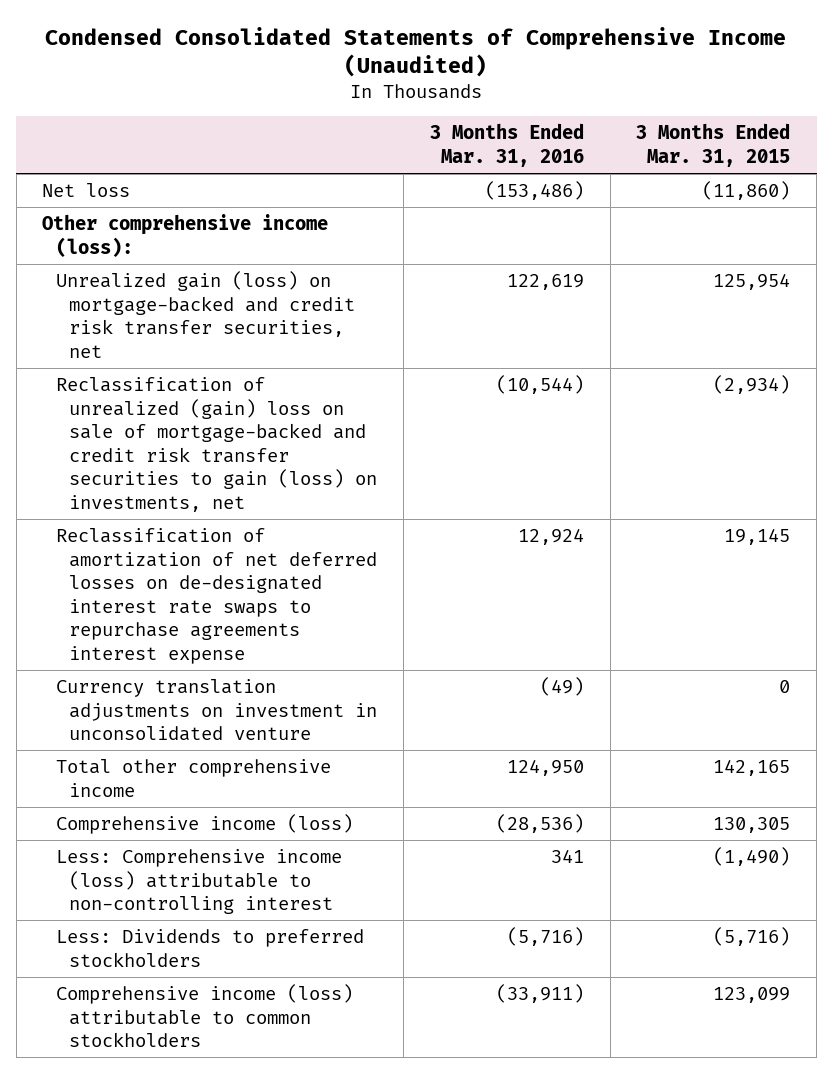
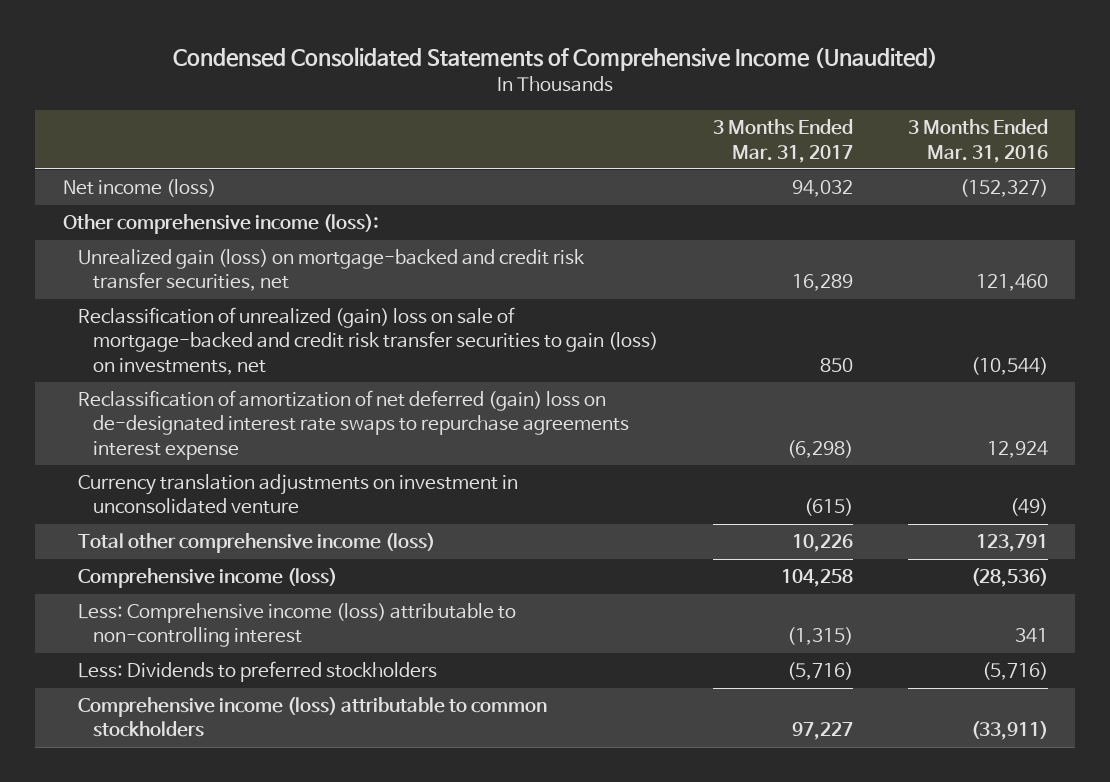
[636,123,791,167] 3 Months Ended Mar. 31, 2015 -> none
none -> [712,119,853,163] 3 Months Ended Mar. 31, 2017
[42,183,131,198] Net loss -> [62,179,216,198] Net income (loss)
[484,181,584,201] (153,486) -> [959,179,1048,198] (152,327)
[506,274,584,291] 122,619 -> [975,274,1048,292] 121,460
[55,528,378,664] Reclassification of amortization of net deferred losses on de-designated interest rate swaps to repurchase agreements interest expense -> [77,390,629,460] Reclassification of amortization of net deferred (gain) loss on de-designated interest rate swaps to repurchase agreements interest expense
[55,759,331,797] Total other comprehensive income -> [77,533,435,554] Total other comprehensive income (loss)
[506,759,584,777] 124,950 -> [975,534,1048,553] 123,791

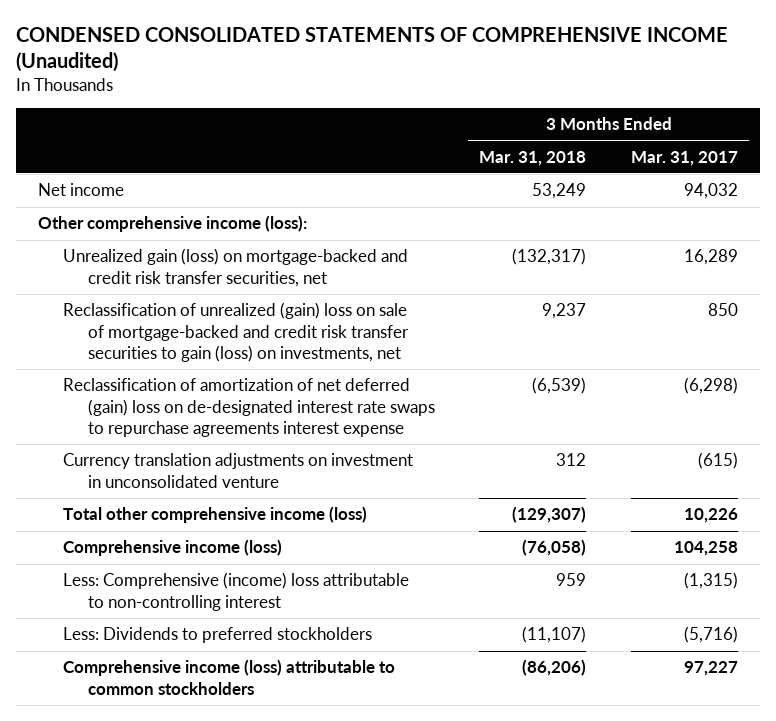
[173,46,939,71] Condensed Consolidated Statements of Comprehensive Income (Unaudited) -> [15,27,728,73] CONDENSED CONSOLIDATED STATEMENTS OF COMPREHENSIVE INCOME (Unaudited)
[907,119,1048,163] 3 Months Ended Mar. 31, 2016 -> none
none -> [479,150,587,166] Mar. 31, 2018
[62,179,216,198] Net income (loss) -> [38,183,125,197] Net income
[77,603,516,648] Less: Comprehensive income (loss) attributable to non-controlling interest -> [63,572,410,611] Less: Comprehensive (income) loss attributable to non-controlling interest

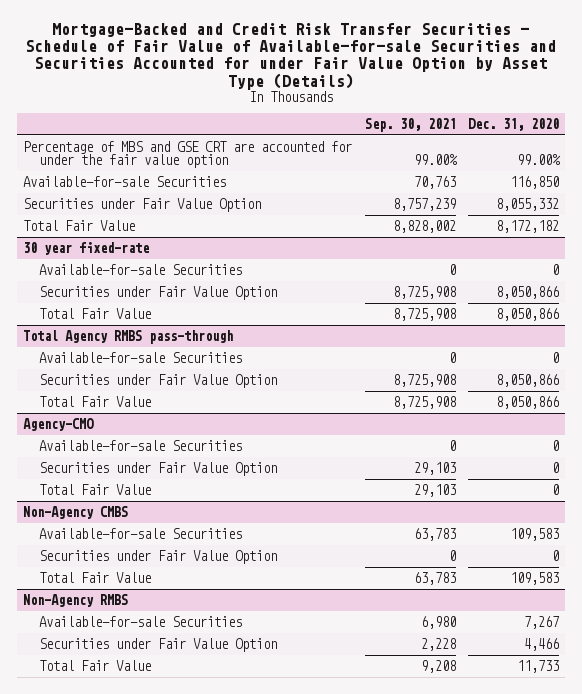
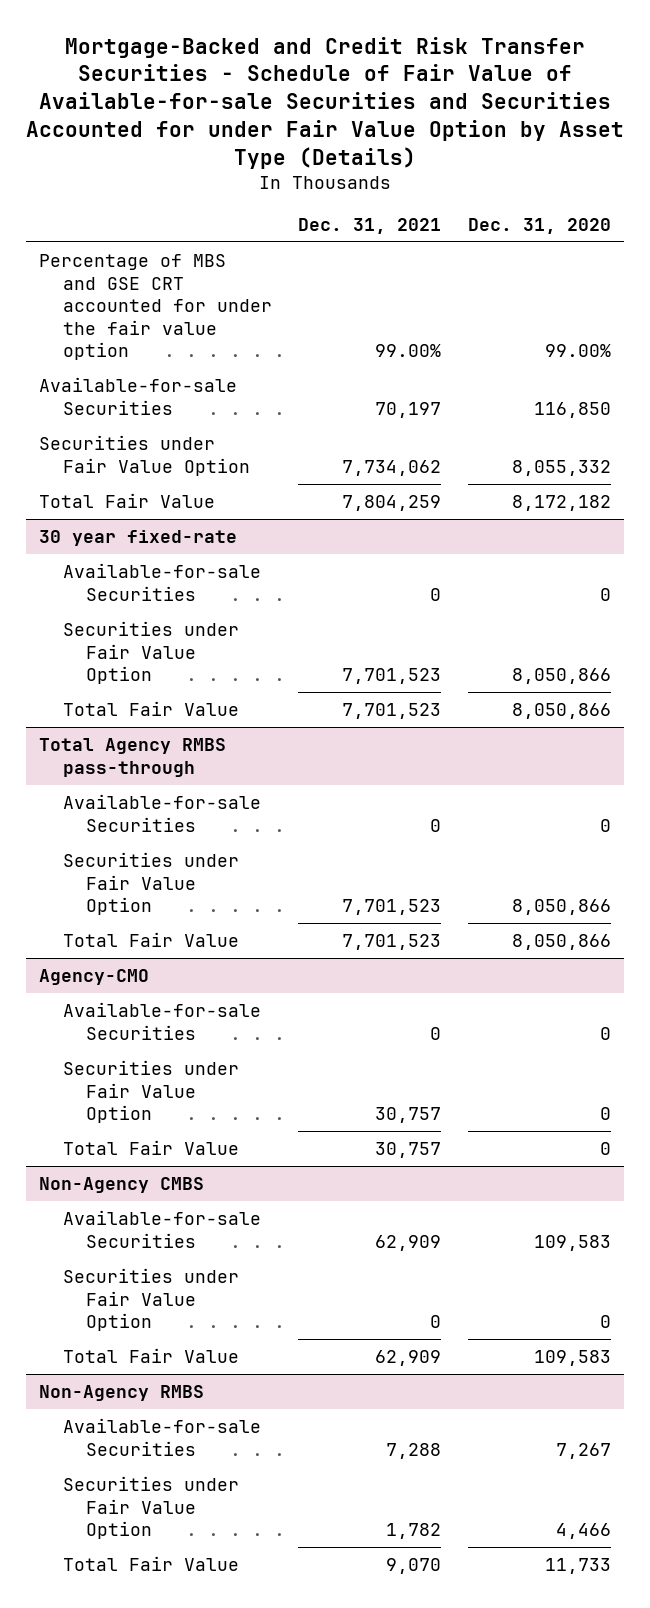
[364,118,456,133] Sep. 30, 2021 -> none
none -> [298,217,442,234] Dec. 31, 2021
[23,141,353,169] Percentage of MBS and GSE CRT are accounted for under the fair value option -> [39,254,272,361] Percentage of MBS and GSE CRT accounted for under the fair value option

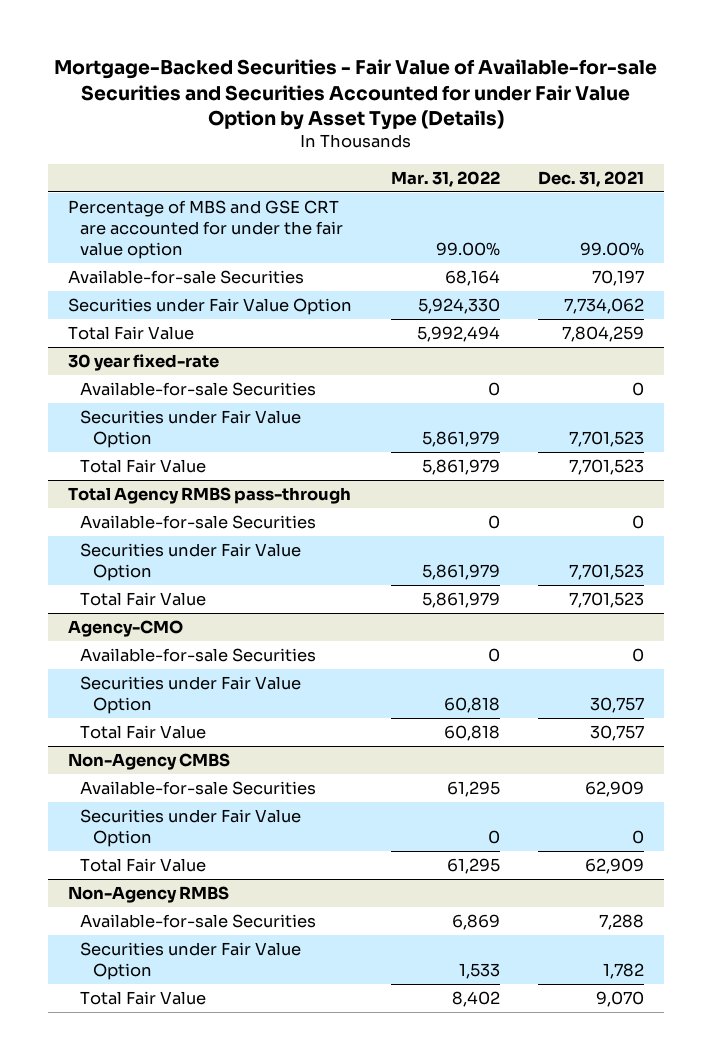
[26,36,625,169] Mortgage-Backed and Credit Risk Transfer Securities - Schedule of Fair Value of Available-for-sale Securities and Securities Accounted for under Fair Value Option by Asset Type (Details) -> [54,58,658,131] Mortgage-Backed Securities - Fair Value of Available-for-sale Securities and Securities Accounted for under Fair Value Option by Asset Type (Details)
[467,217,611,234] Dec. 31, 2020 -> none
none -> [390,170,500,187] Mar. 31, 2022
[39,254,272,361] Percentage of MBS and GSE CRT accounted for under the fair value option -> [67,199,344,259] Percentage of MBS and GSE CRT are accounted for under the fair value option

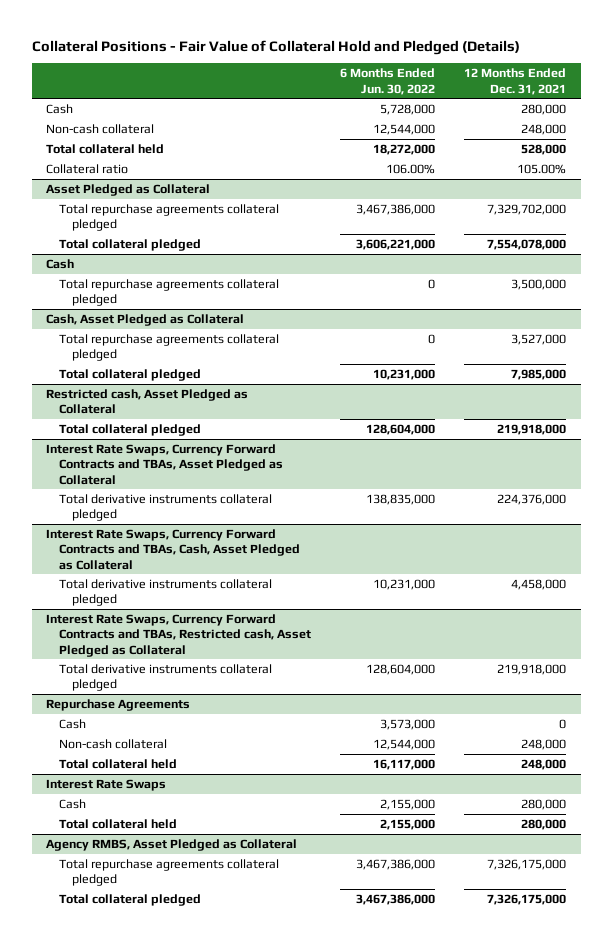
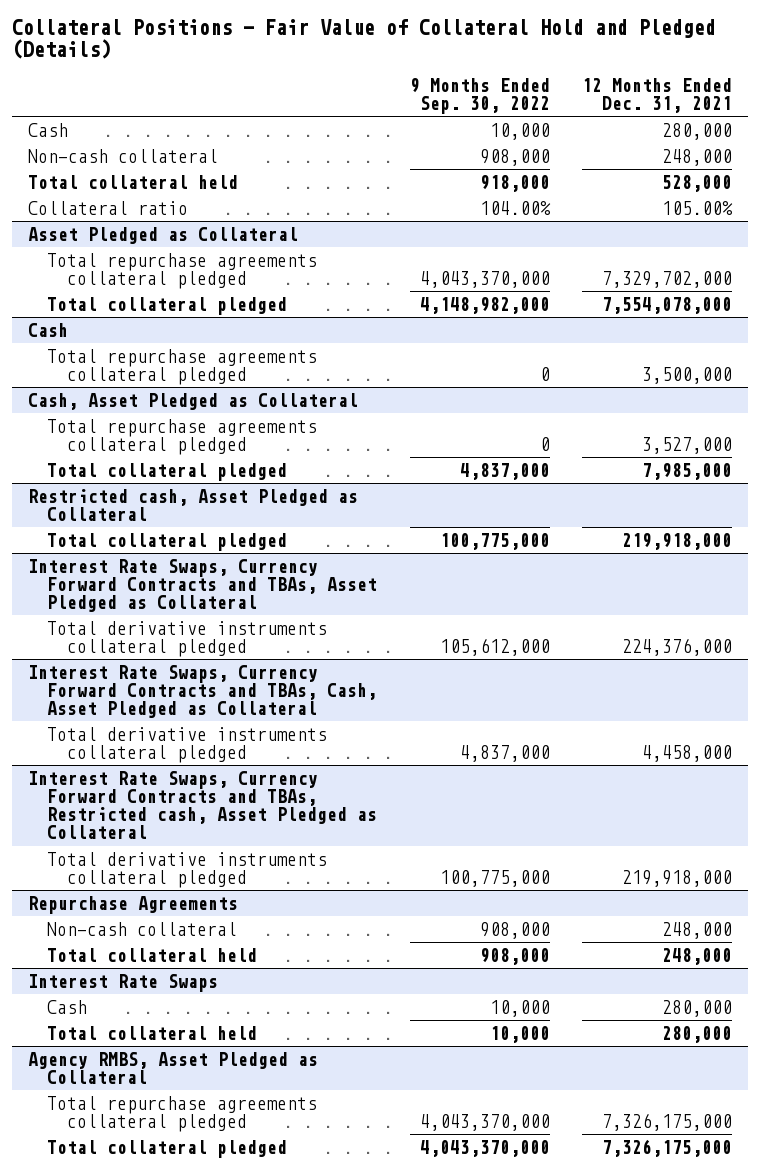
[340,68,436,95] 6 Months Ended Jun. 30, 2022 -> none
none -> [409,77,550,114] 9 Months Ended Sep. 30, 2022
[59,718,87,729] Cash -> none

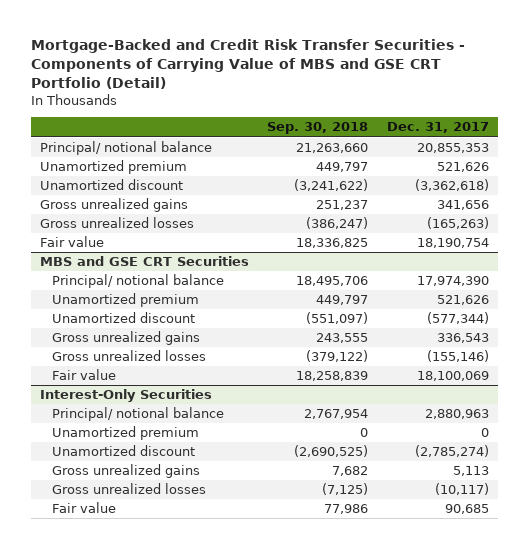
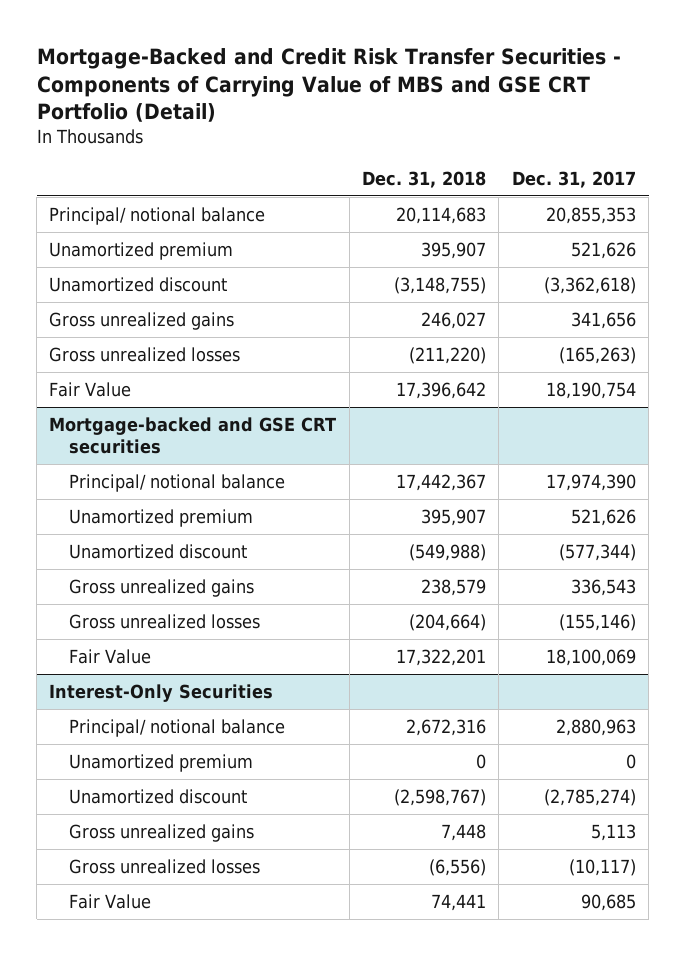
[267,122,369,135] Sep. 30, 2018 -> none
none -> [362,170,487,188] Dec. 31, 2018
[39,236,104,248] Fair value -> [49,381,132,397] Fair Value
[39,256,249,267] MBS and GSE CRT Securities -> [49,416,337,455] Mortgage-backed and GSE CRT securities
[52,369,117,381] Fair value -> [68,648,151,664] Fair Value
[52,502,117,514] Fair value -> [68,893,151,909] Fair Value

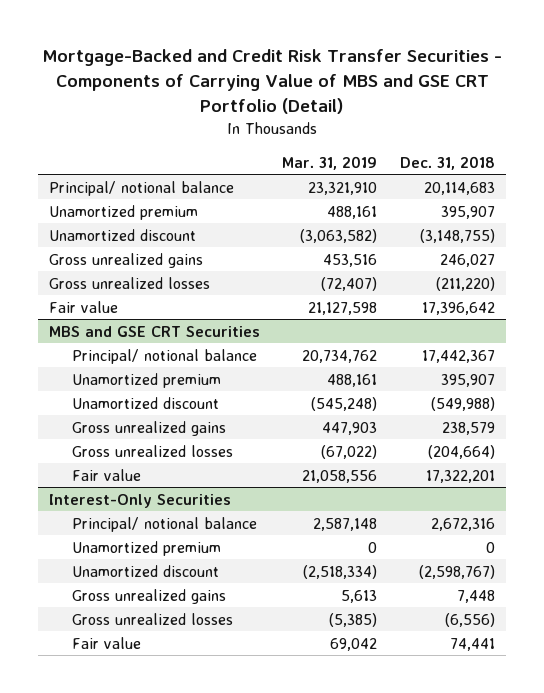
[511,170,636,188] Dec. 31, 2017 -> none
none -> [282,155,378,170] Mar. 31, 2019
[49,381,132,397] Fair Value -> [48,300,118,313] Fair value
[49,416,337,455] Mortgage-backed and GSE CRT securities -> [48,325,260,337] MBS and GSE CRT Securities
[68,648,151,664] Fair Value -> [72,468,142,481] Fair value
[68,893,151,909] Fair Value -> [72,636,142,649] Fair value

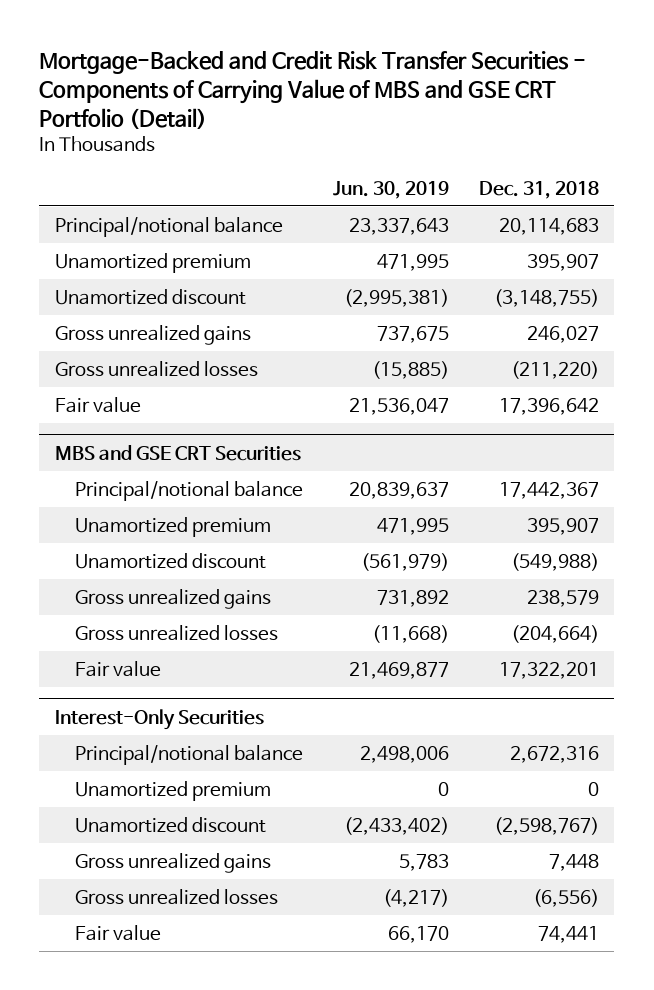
[282,155,378,170] Mar. 31, 2019 -> none
none -> [332,180,449,199] Jun. 30, 2019
[48,180,234,196] Principal/ notional balance -> [54,216,283,237] Principal/notional balance
[72,348,258,364] Principal/ notional balance -> [74,480,303,501] Principal/notional balance
[72,516,258,532] Principal/ notional balance -> [74,744,303,765] Principal/notional balance

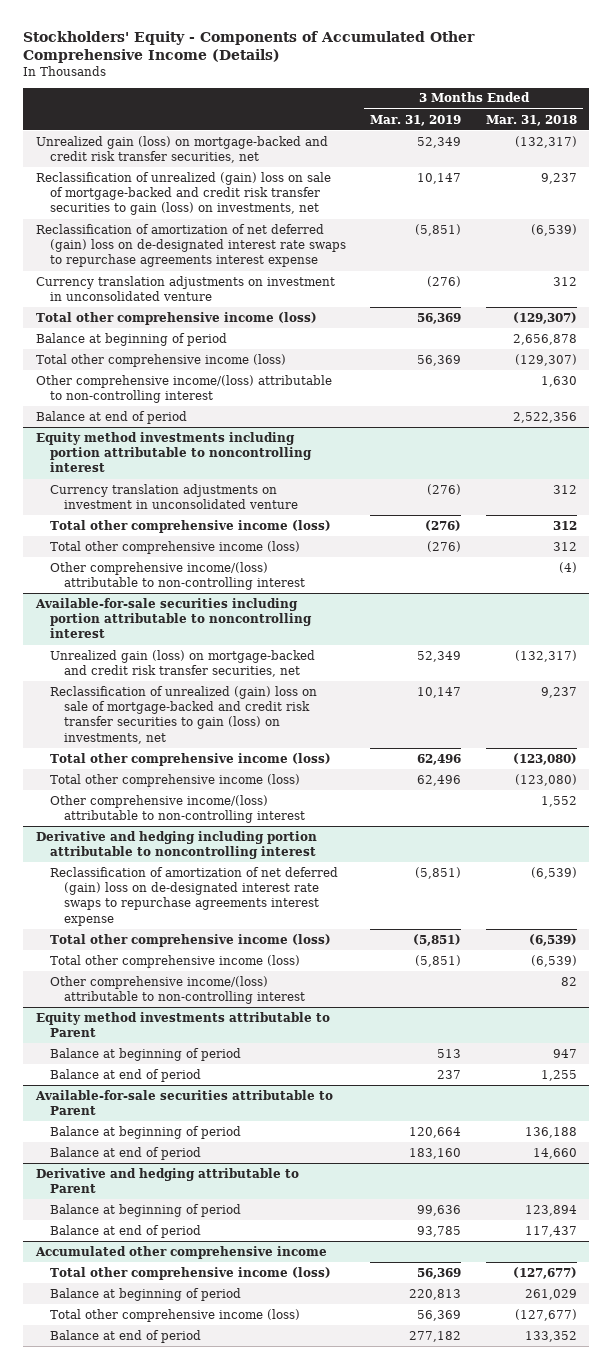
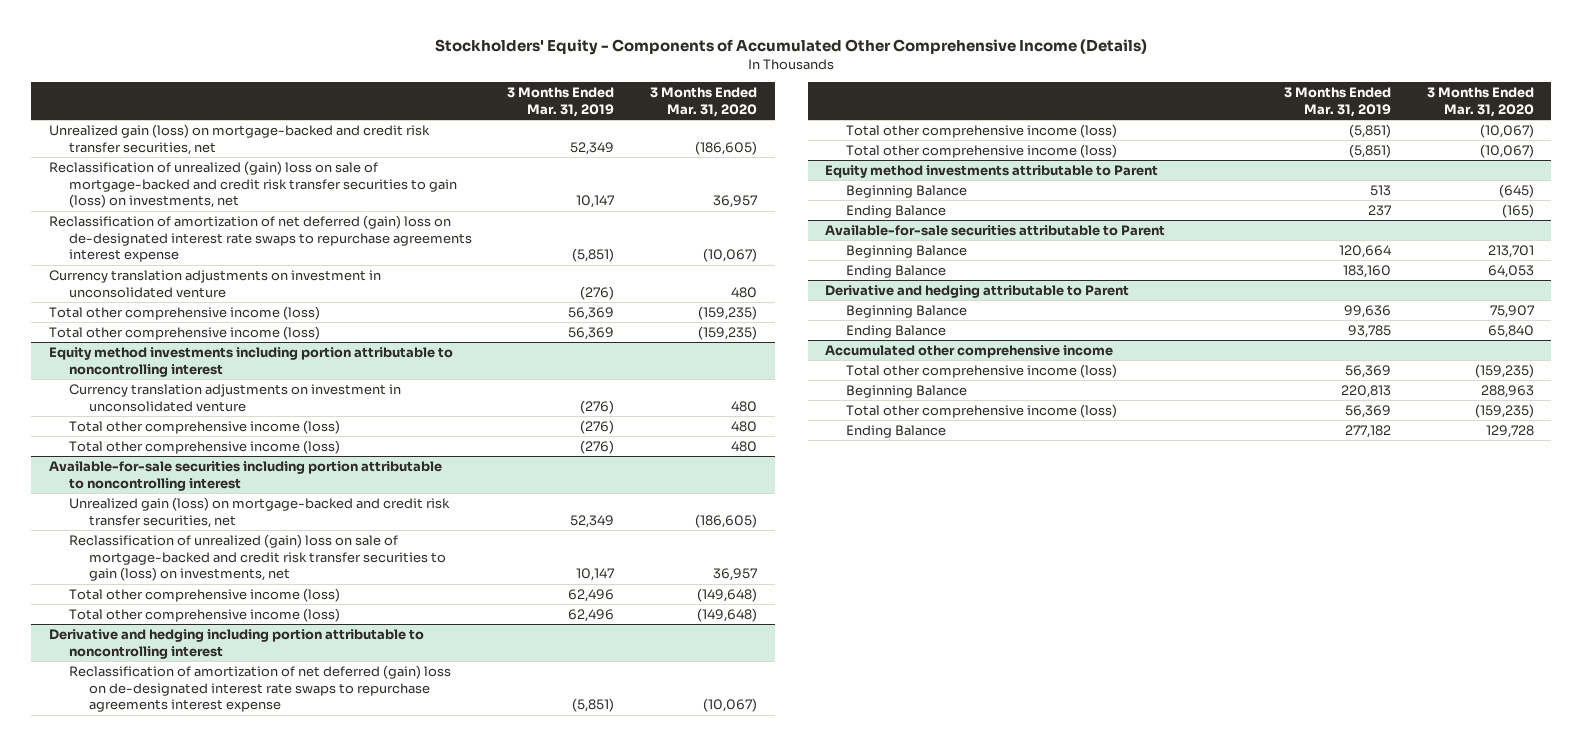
[486,114,578,126] Mar. 31, 2018 -> none
none -> [649,87,757,118] 3 Months Ended Mar. 31, 2020
[35,332,227,346] Balance at beginning of period -> none
[35,374,332,404] Other comprehensive income/(loss) attributable to non-controlling interest -> none
[35,410,187,424] Balance at end of period -> none
[49,561,305,591] Other comprehensive income/(loss) attributable to non-controlling interest -> none
[49,794,305,824] Other comprehensive income/(loss) attributable to non-controlling interest -> none
[49,975,305,1005] Other comprehensive income/(loss) attributable to non-controlling interest -> none
[49,1047,241,1061] Balance at beginning of period -> [845,184,967,198] Beginning Balance
[49,1068,201,1082] Balance at end of period -> [845,204,946,218] Ending Balance
[49,1125,241,1139] Balance at beginning of period -> [845,244,967,258] Beginning Balance
[49,1146,201,1160] Balance at end of period -> [845,264,946,278] Ending Balance
[49,1203,241,1217] Balance at beginning of period -> [845,304,967,318] Beginning Balance
[49,1224,201,1238] Balance at end of period -> [845,324,946,338] Ending Balance
[49,1287,241,1301] Balance at beginning of period -> [845,384,967,398] Beginning Balance
[49,1329,201,1343] Balance at end of period -> [845,424,946,438] Ending Balance

